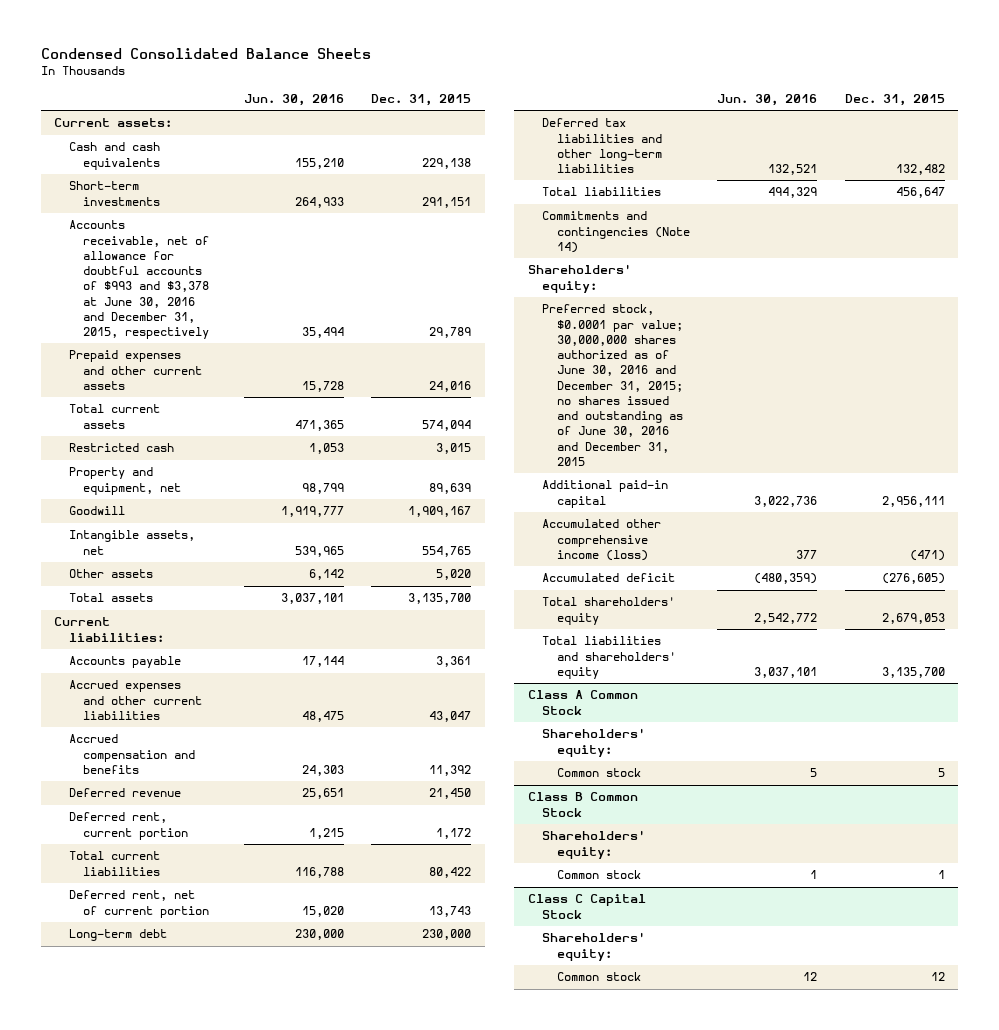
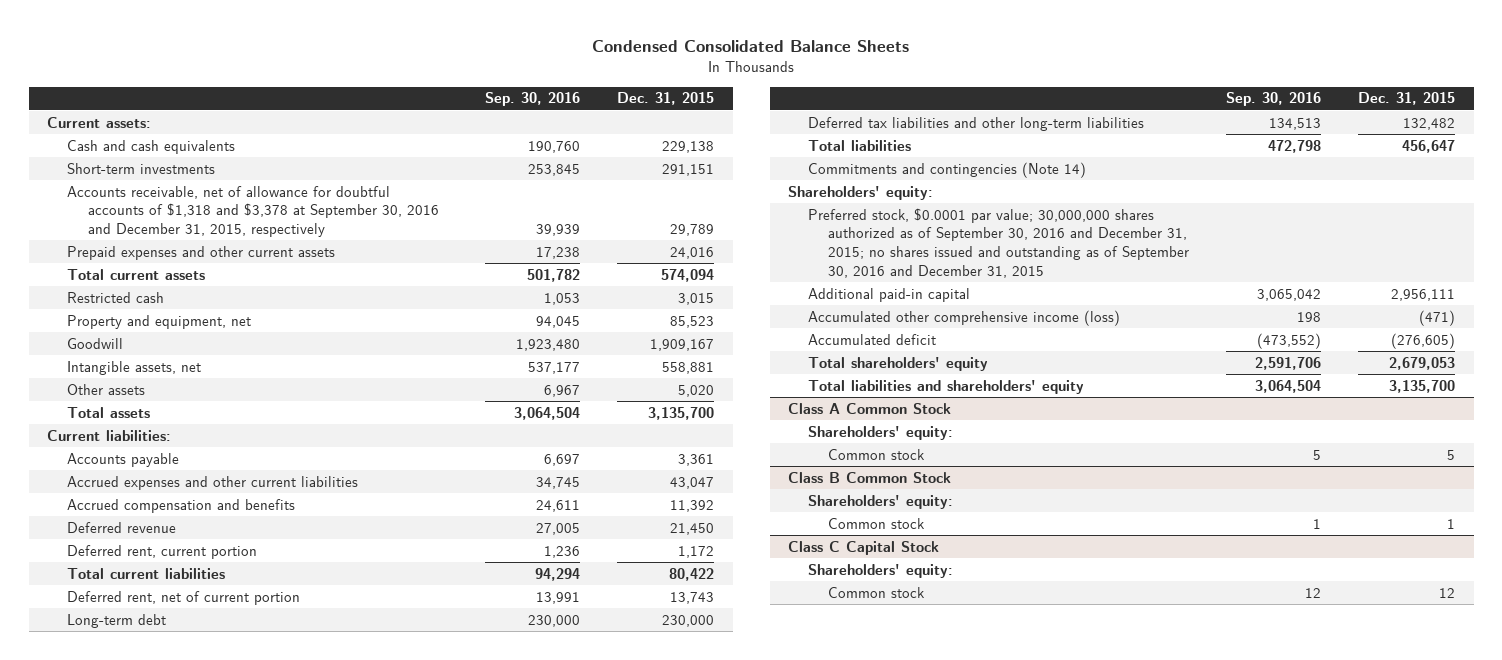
[243,94,344,107] Jun. 30, 2016 -> none
none -> [485,92,581,107] Sep. 30, 2016
[68,220,210,340] Accounts receivable, net of allowance for doubtful accounts of $993 and $3,378 at June 30, 2016 and December 31, 2015, respectively -> [67,185,439,238] Accounts receivable, net of allowance for doubtful accounts of $1,318 and $3,378 at September 30, 2016 and December 31, 2015, respectively
[429,482,472,494] 89,639 -> [670,315,715,328] 85,523
[422,545,472,557] 554,765 -> [662,361,715,374] 558,881
[542,304,683,466] Preferred stock, $0.0001 par value; 30,000,000 shares authorized as of June 30, 2016 and December 31, 2015; no shares issued and outstanding as of June 30, 2016 and December 31, 2015 -> [808,207,1190,278] Preferred stock, $0.0001 par value; 30,000,000 shares authorized as of September 30, 2016 and December 31, 2015; no shares issued and outstanding as of September 30, 2016 and December 31, 2015

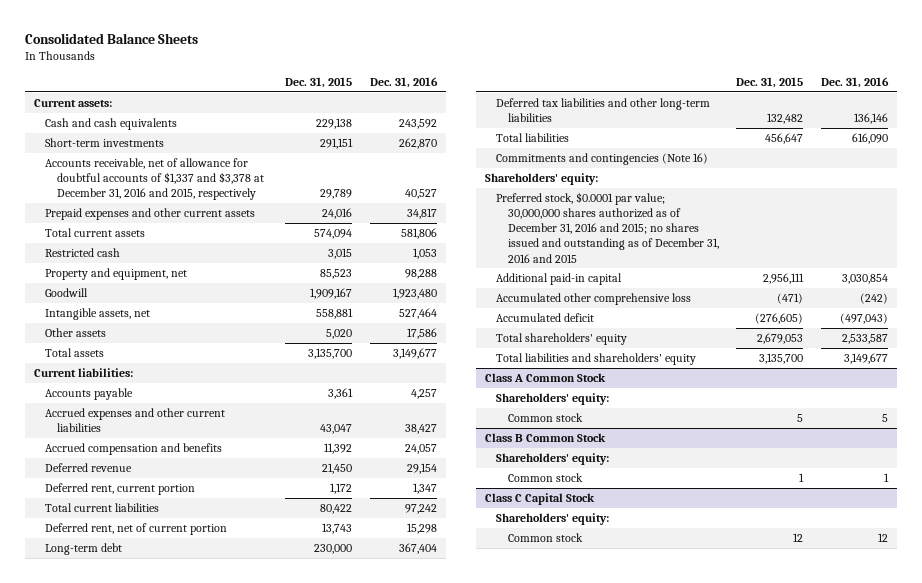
[592,39,910,52] Condensed Consolidated Balance Sheets -> [25,32,199,44] Consolidated Balance Sheets
[485,92,581,107] Sep. 30, 2016 -> none
none -> [370,76,439,88] Dec. 31, 2016
[67,185,439,238] Accounts receivable, net of allowance for doubtful accounts of $1,318 and $3,378 at September 30, 2016 and December 31, 2015, respectively -> [45,158,264,201] Accounts receivable, net of allowance for doubtful accounts of $1,337 and $3,378 at December 31, 2016 and 2015, respectively
[808,161,1087,178] Commitments and contingencies (Note 14) -> [496,153,709,166] Commitments and contingencies (Note 16)
[808,207,1190,278] Preferred stock, $0.0001 par value; 30,000,000 shares authorized as of September 30, 2016 and December 31, 2015; no shares issued and outstanding as of September 30, 2016 and December 31, 2015 -> [496,192,719,263] Preferred stock, $0.0001 par value; 30,000,000 shares authorized as of December 31, 2016 and 2015; no shares issued and outstanding as of December 31, 2016 and 2015
[808,309,1121,326] Accumulated other comprehensive income (loss) -> [496,293,692,306] Accumulated other comprehensive loss

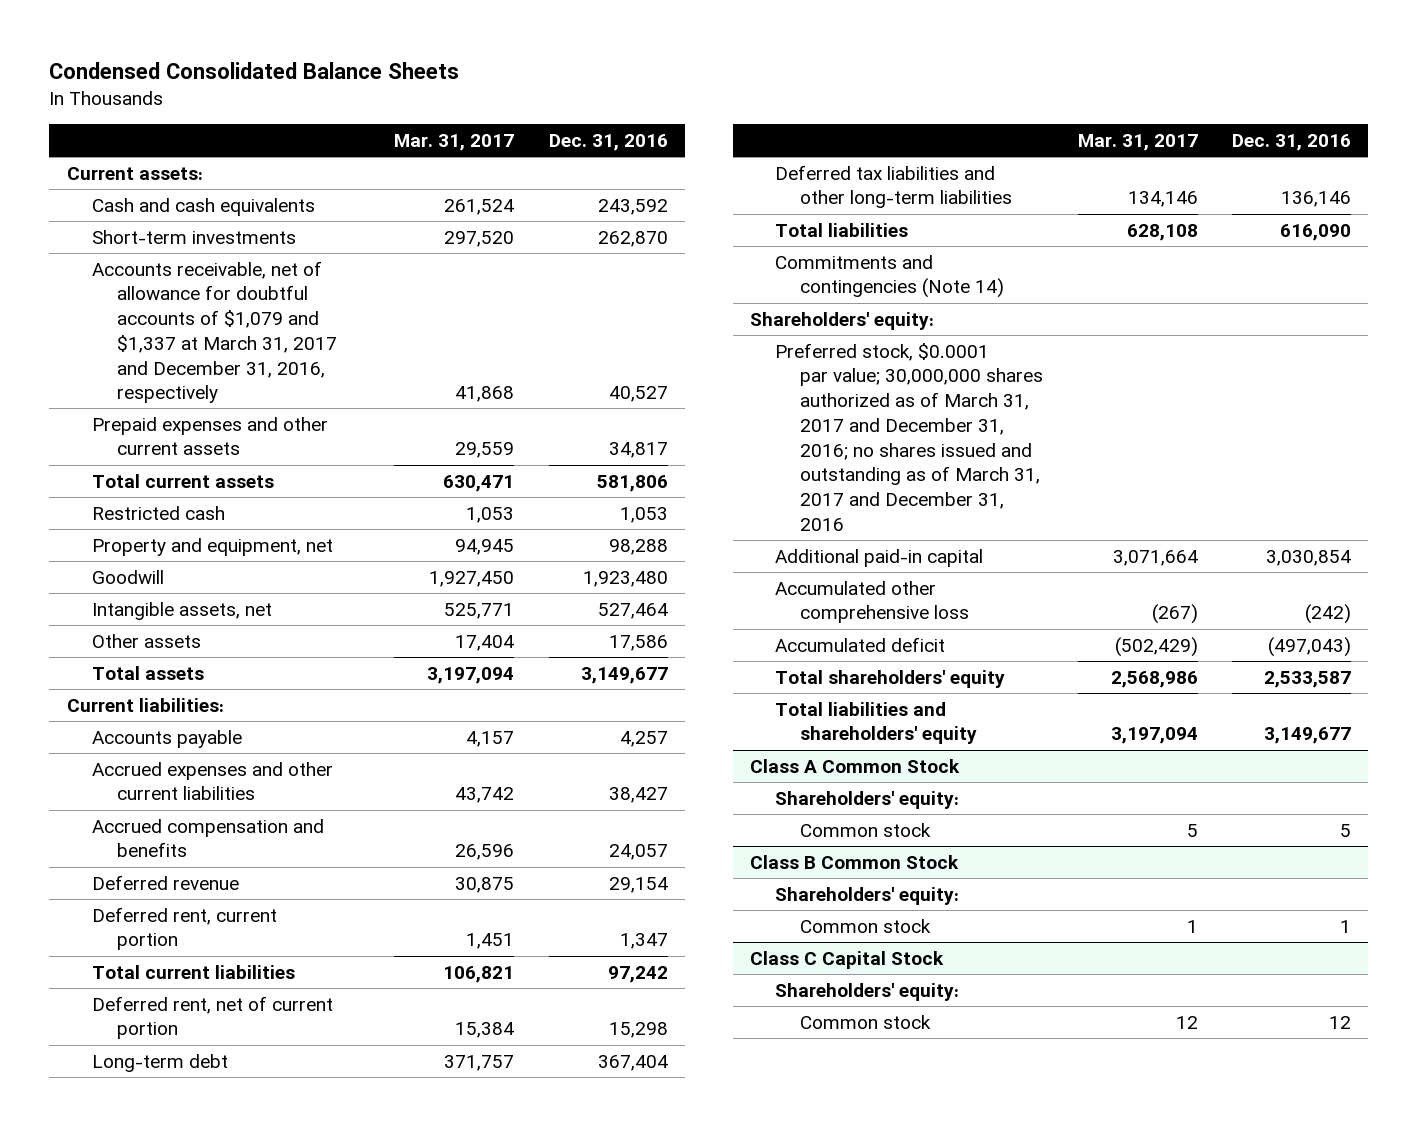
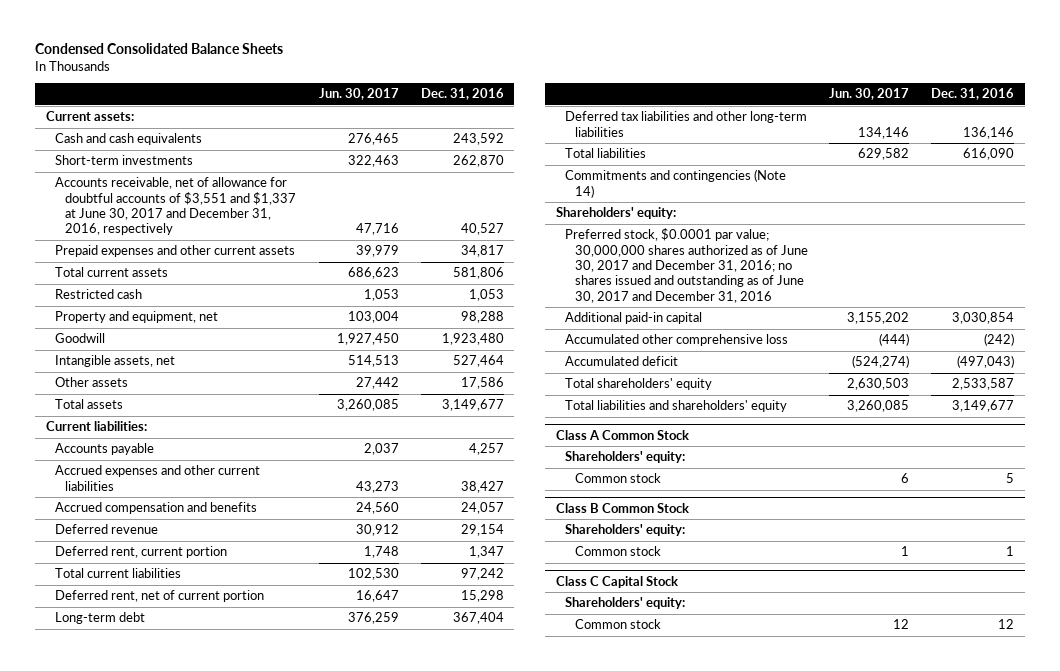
[394,133,515,151] Mar. 31, 2017 -> none
none -> [319,88,400,101] Jun. 30, 2017
[91,260,338,404] Accounts receivable, net of allowance for doubtful accounts of $1,079 and $1,337 at March 31, 2017 and December 31, 2016, respectively -> [55,177,296,236] Accounts receivable, net of allowance for doubtful accounts of $3,551 and $1,337 at June 30, 2017 and December 31, 2016, respectively
[775,342,1044,531] Preferred stock, $0.0001 par value; 30,000,000 shares authorized as of March 31, 2017 and December 31, 2016; no shares issued and outstanding as of March 31, 2017 and December 31, 2016 -> [565,228,808,303] Preferred stock, $0.0001 par value; 30,000,000 shares authorized as of June 30, 2017 and December 31, 2016; no shares issued and outstanding as of June 30, 2017 and December 31, 2016

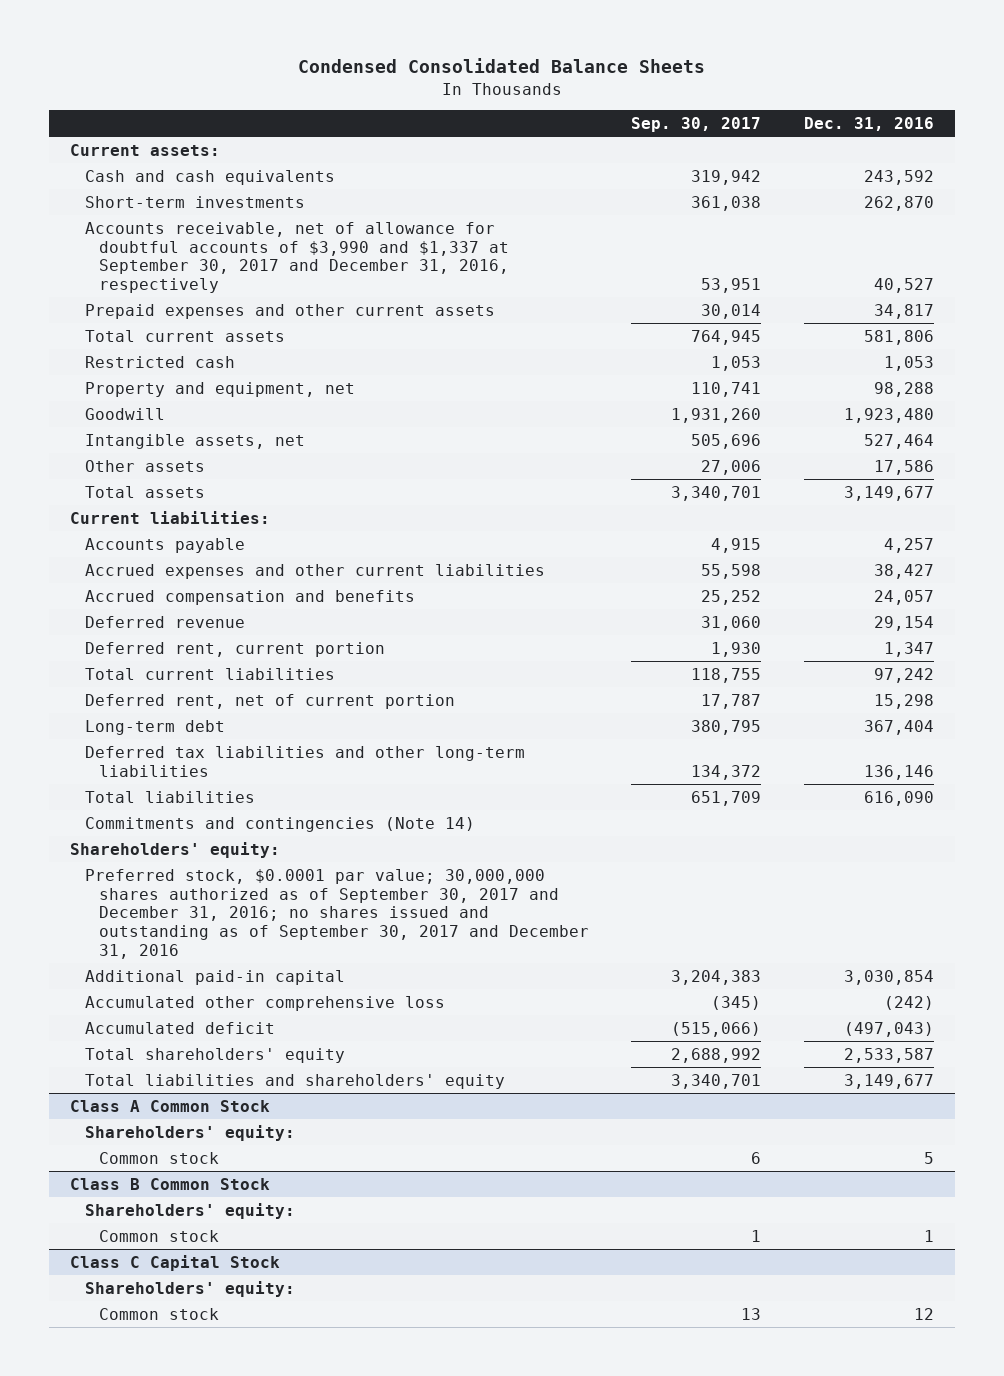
[319,88,400,101] Jun. 30, 2017 -> none
none -> [631,116,762,132] Sep. 30, 2017
[55,177,296,236] Accounts receivable, net of allowance for doubtful accounts of $3,551 and $1,337 at June 30, 2017 and December 31, 2016, respectively -> [84,221,509,294] Accounts receivable, net of allowance for doubtful accounts of $3,990 and $1,337 at September 30, 2017 and December 31, 2016, respectively
[565,228,808,303] Preferred stock, $0.0001 par value; 30,000,000 shares authorized as of June 30, 2017 and December 31, 2016; no shares issued and outstanding as of June 30, 2017 and December 31, 2016 -> [84,868,589,959] Preferred stock, $0.0001 par value; 30,000,000 shares authorized as of September 30, 2017 and December 31, 2016; no shares issued and outstanding as of September 30, 2017 and December 31, 2016

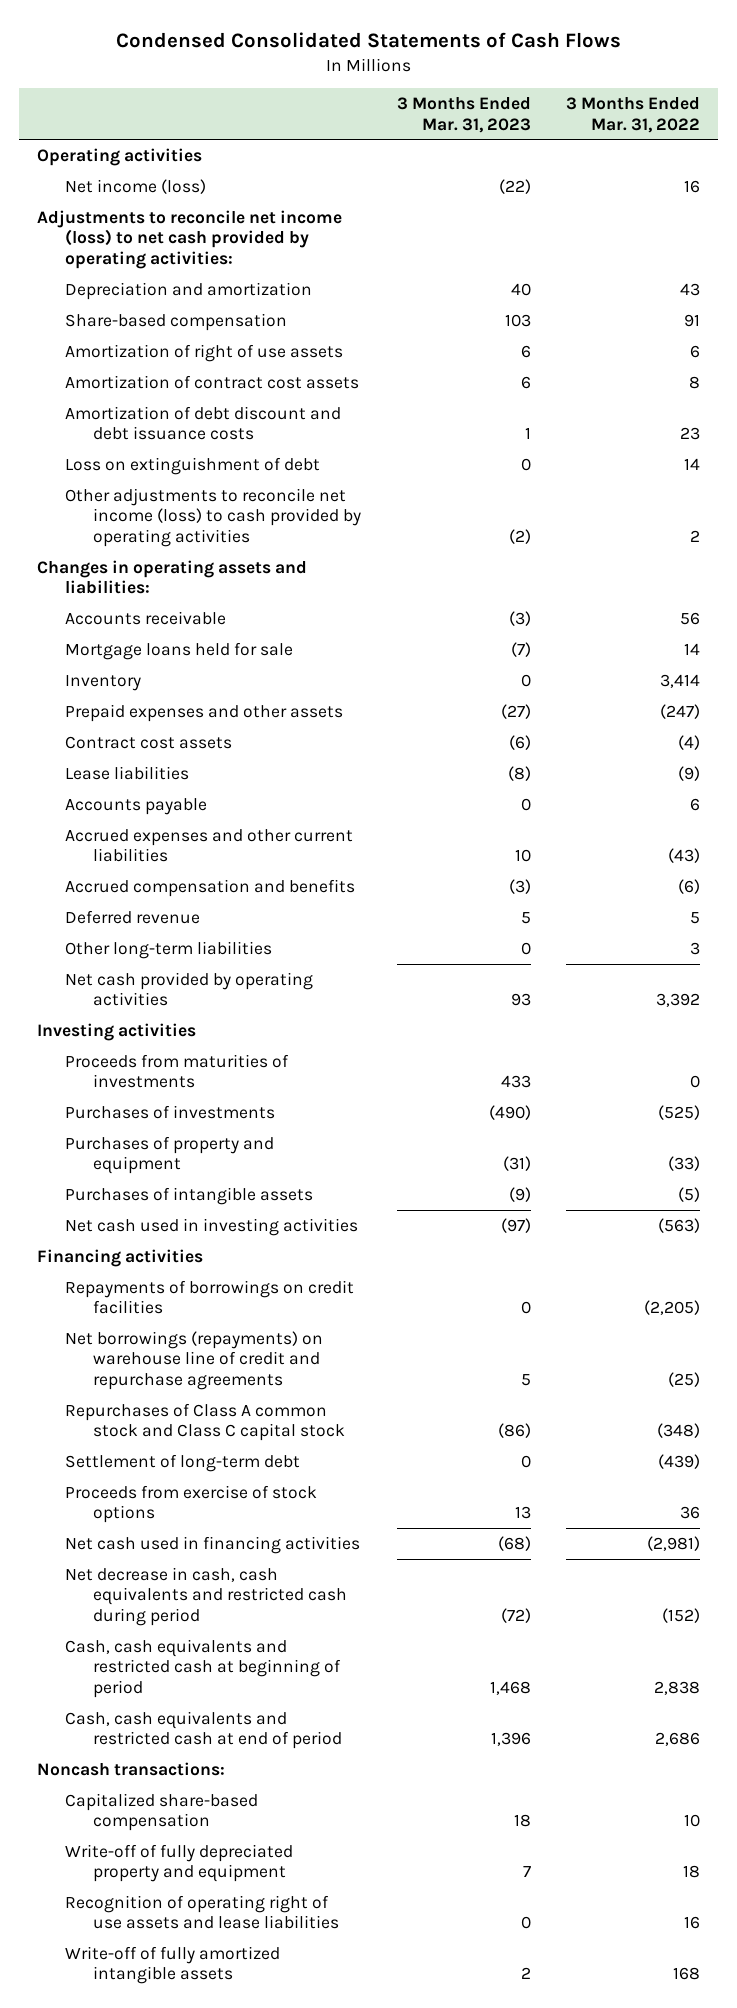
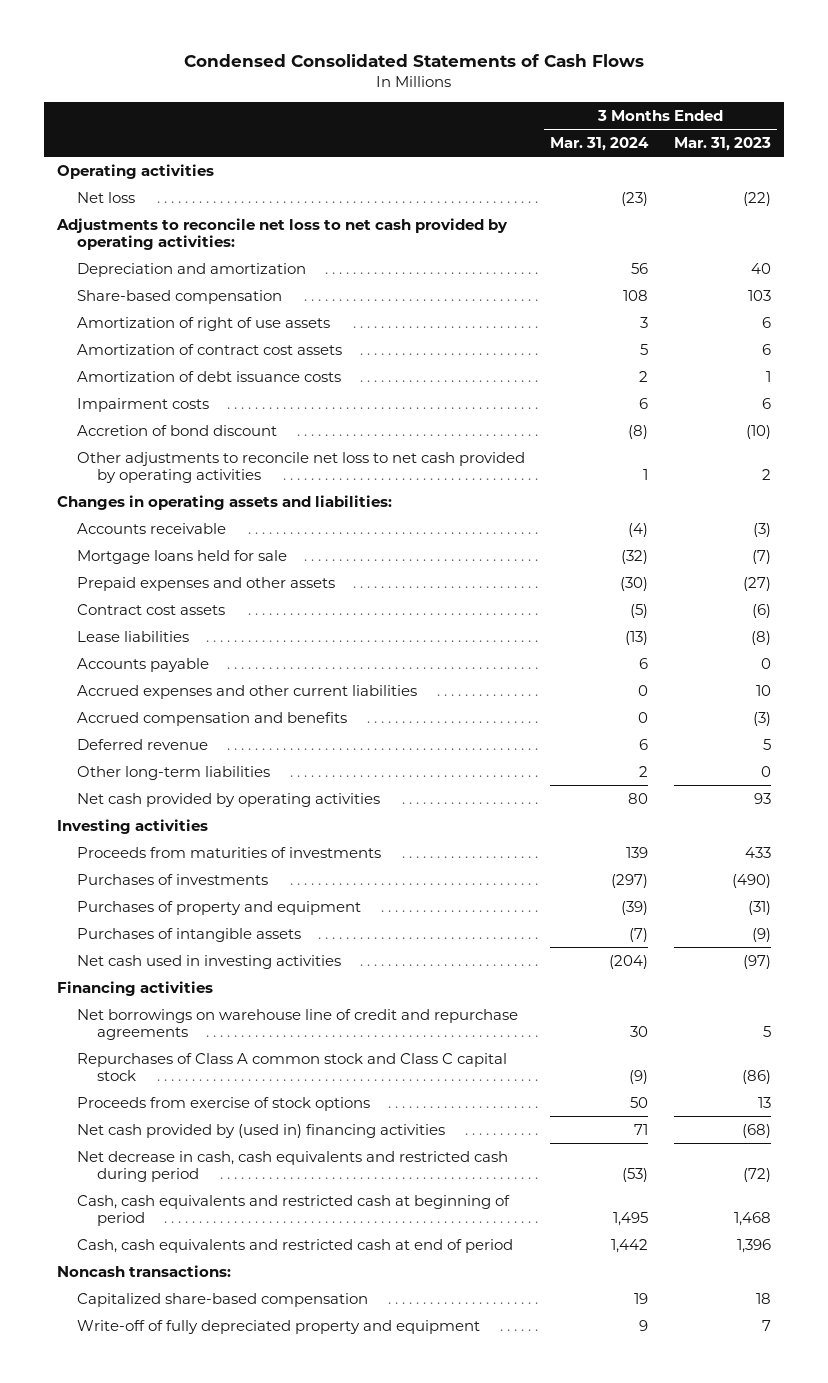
[566,97,701,133] 3 Months Ended Mar. 31, 2022 -> none
none -> [550,136,650,151] Mar. 31, 2024
[65,178,207,194] Net income (loss) -> [76,191,135,203] Net loss
[37,209,343,269] Adjustments to reconcile net income (loss) to net cash provided by operating activities: -> [55,217,508,250] Adjustments to reconcile net loss to net cash provided by operating activities:
[65,456,321,475] Loss on extinguishment of debt -> none
[65,405,342,441] Amortization of debt discount and debt issuance costs -> [76,370,341,382] Amortization of debt issuance costs
none -> [76,397,209,412] Impairment costs
none -> [76,424,277,436] Accretion of bond discount
[65,487,362,547] Other adjustments to reconcile net income (loss) to cash provided by operating activities -> [76,451,525,483] Other adjustments to reconcile net loss to net cash provided by operating activities
[508,528,531,544] (2) -> [761,468,771,480] 2
[65,674,142,691] Inventory -> none
[65,1279,355,1315] Repayments of borrowings on credit facilities -> none
[65,1330,324,1390] Net borrowings (repayments) on warehouse line of credit and repurchase agreements -> [76,1008,518,1040] Net borrowings on warehouse line of credit and repurchase agreements
[65,1453,301,1472] Settlement of long-term debt -> none
[65,1535,361,1554] Net cash used in financing activities -> [76,1123,445,1138] Net cash provided by (used in) financing activities
[65,1894,340,1930] Recognition of operating right of use assets and lease liabilities -> none
[65,1945,281,1985] Write-off of fully amortized intangible assets -> none

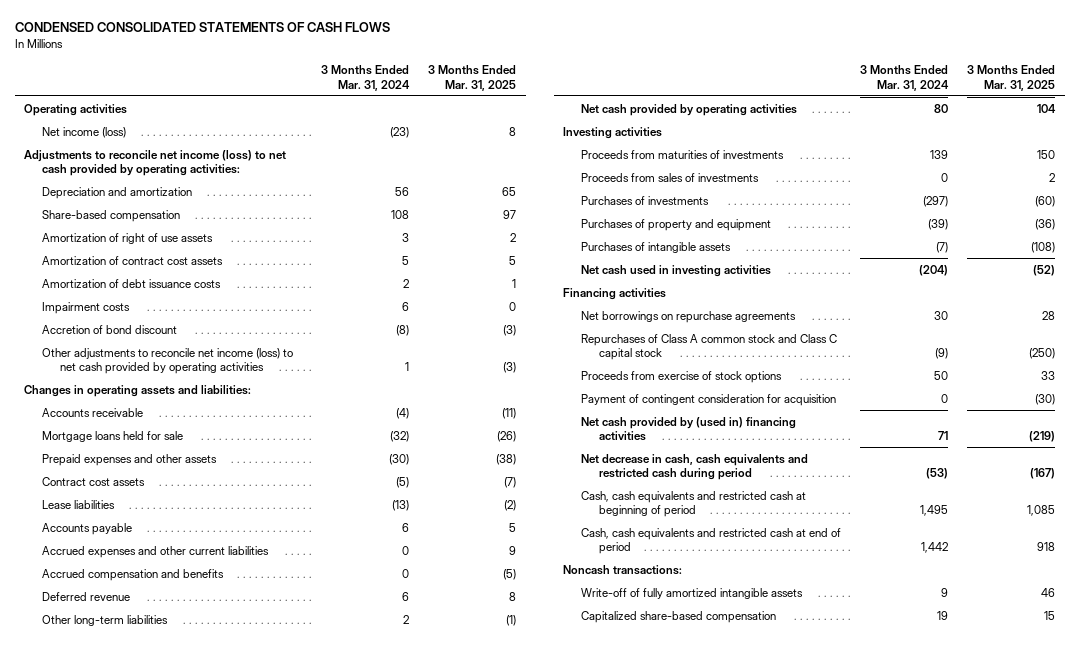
[183,54,644,68] Condensed Consolidated Statements of Cash Flows -> [14,22,390,33] CONDENSED CONSOLIDATED STATEMENTS OF CASH FLOWS
[673,136,771,151] Mar. 31, 2023 -> none
none -> [428,65,517,91] 3 Months Ended Mar. 31, 2025
[76,191,135,203] Net loss -> [42,126,127,138] Net income (loss)
[55,217,508,250] Adjustments to reconcile net loss to net cash provided by operating activities: -> [24,149,287,176] Adjustments to reconcile net income (loss) to net cash provided by operating activities:
[76,451,525,483] Other adjustments to reconcile net loss to net cash provided by operating activities -> [42,347,294,374] Other adjustments to reconcile net income (loss) to net cash provided by operating activities
none -> [581,172,760,182] Proceeds from sales of investments
[76,1008,518,1040] Net borrowings on warehouse line of credit and repurchase agreements -> [581,310,797,323] Net borrowings on repurchase agreements
none -> [581,393,837,406] Payment of contingent consideration for acquisition
none -> [581,587,804,599] Write-off of fully amortized intangible assets
[76,1319,480,1334] Write-off of fully depreciated property and equipment -> none

